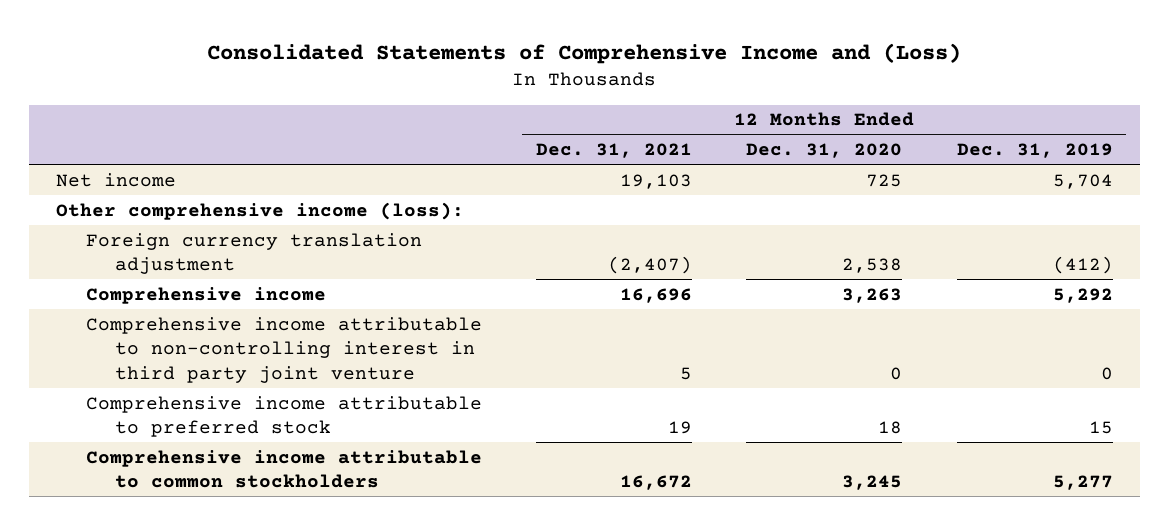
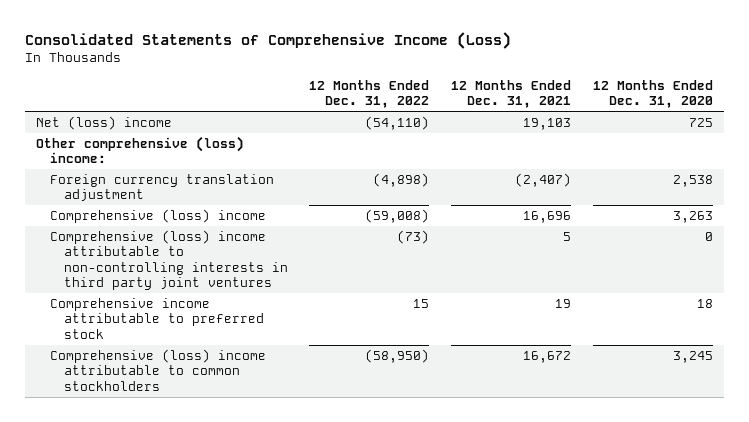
[207,43,962,65] Consolidated Statements of Comprehensive Income and (Loss) -> [24,31,511,49] Consolidated Statements of Comprehensive Income (Loss)
[956,143,1113,159] Dec. 31, 2019 -> none
none -> [309,80,430,109] 12 Months Ended Dec. 31, 2022
[56,172,177,187] Net income -> [35,116,172,131] Net (loss) income
[56,201,465,220] Other comprehensive income (loss): -> [35,136,244,164] Other comprehensive (loss) income:
[85,286,326,304] Comprehensive income -> [49,209,266,224] Comprehensive (loss) income
[85,316,482,383] Comprehensive income attributable to non-controlling interest in third party joint venture -> [49,230,288,290] Comprehensive (loss) income attributable to non-controlling interests in third party joint ventures
[85,449,482,489] Comprehensive income attributable to common stockholders -> [49,349,266,391] Comprehensive (loss) income attributable to common stockholders

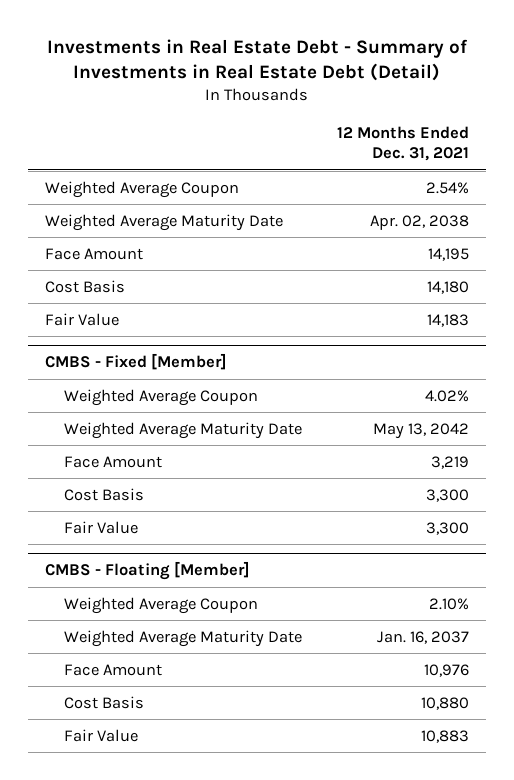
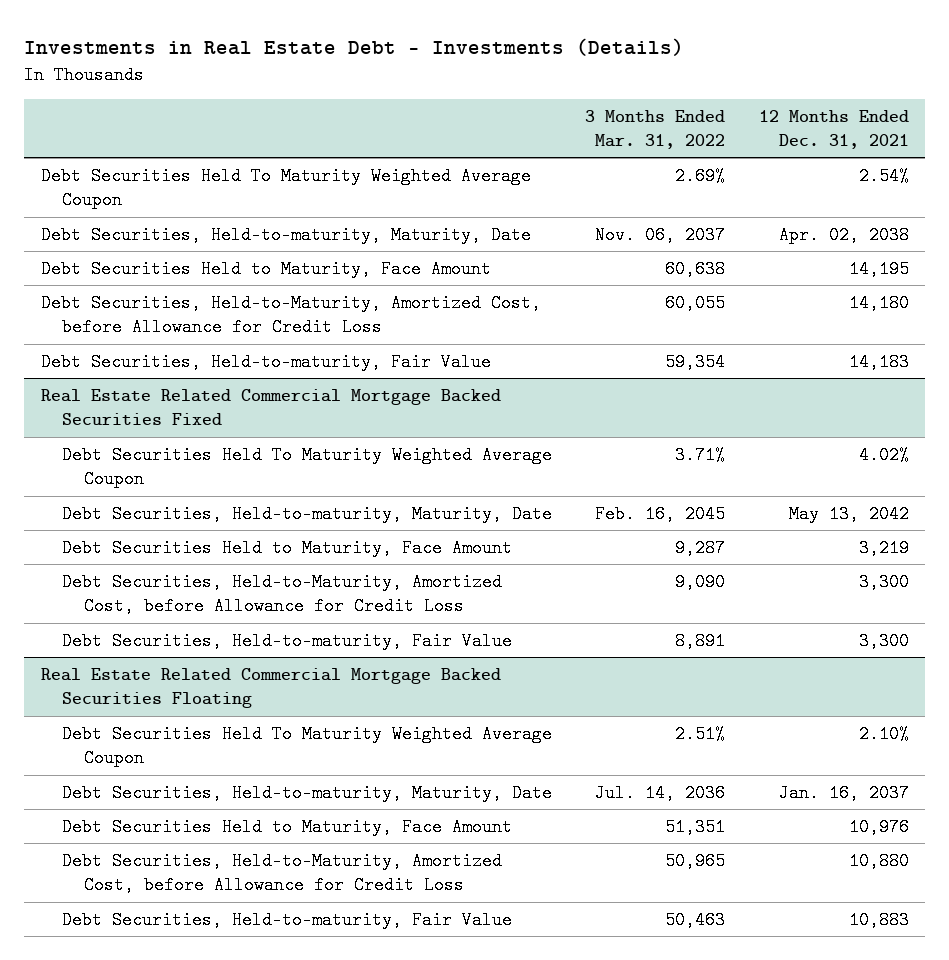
[47,39,469,82] Investments in Real Estate Debt - Summary of Investments in Real Estate Debt (Detail) -> [24,37,685,56] Investments in Real Estate Debt - Investments (Details)
none -> [585,109,726,150] 3 Months Ended Mar. 31, 2022
[45,353,228,371] CMBS - Fixed [Member] -> none
[45,561,251,581] CMBS - Floating [Member] -> none
[45,180,240,198] Weighted Average Coupon -> [40,167,531,210] Debt Securities Held To Maturity Weighted Average Coupon
[45,213,284,231] Weighted Average Maturity Date -> [40,226,531,245] Debt Securities, Held-to-maturity, Maturity, Date
[45,247,144,260] Face Amount -> [40,260,491,279] Debt Securities Held to Maturity, Face Amount
[45,279,126,293] Cost Basis -> [40,294,541,337] Debt Securities, Held-to-Maturity, Amortized Cost, before Allowance for Credit Loss
[45,312,120,326] Fair Value -> [40,353,491,372] Debt Securities, Held-to-maturity, Fair Value
none -> [40,389,501,426] Real Estate Related Commercial Mortgage Backed Securities Fixed
[64,388,259,406] Weighted Average Coupon -> [62,446,553,489] Debt Securities Held To Maturity Weighted Average Coupon
[64,421,303,439] Weighted Average Maturity Date -> [62,505,553,524] Debt Securities, Held-to-maturity, Maturity, Date
[64,455,163,468] Face Amount -> [62,539,513,558] Debt Securities Held to Maturity, Face Amount
[64,487,145,501] Cost Basis -> [62,573,503,616] Debt Securities, Held-to-Maturity, Amortized Cost, before Allowance for Credit Loss
[64,520,139,534] Fair Value -> [62,632,513,651] Debt Securities, Held-to-maturity, Fair Value
none -> [40,668,501,709] Real Estate Related Commercial Mortgage Backed Securities Floating
[64,596,259,614] Weighted Average Coupon -> [62,725,553,768] Debt Securities Held To Maturity Weighted Average Coupon
[64,629,303,647] Weighted Average Maturity Date -> [62,784,553,803] Debt Securities, Held-to-maturity, Maturity, Date
[64,663,163,676] Face Amount -> [62,818,513,837] Debt Securities Held to Maturity, Face Amount
[64,695,145,709] Cost Basis -> [62,852,503,895] Debt Securities, Held-to-Maturity, Amortized Cost, before Allowance for Credit Loss
[64,728,139,742] Fair Value -> [62,911,513,930] Debt Securities, Held-to-maturity, Fair Value

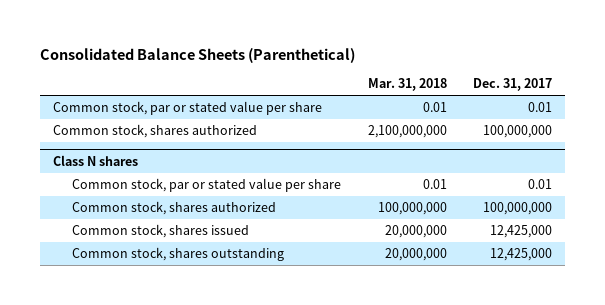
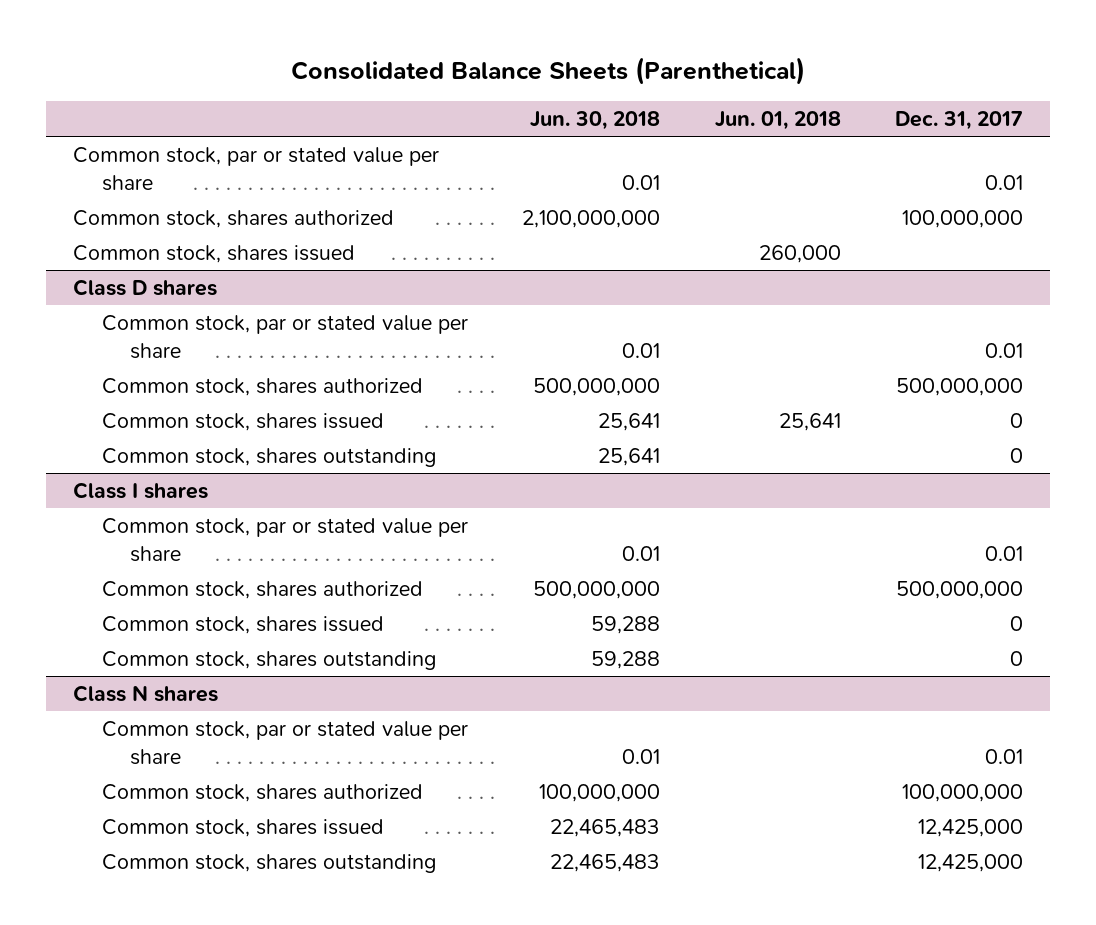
[367,78,447,92] Mar. 31, 2018 -> none
none -> [530,111,661,131] Jun. 30, 2018
none -> [714,111,841,131] Jun. 01, 2018
none -> [72,245,355,264] Common stock, shares issued
none -> [72,279,217,297] Class D shares
none -> [101,315,468,359] Common stock, par or stated value per share
none -> [101,378,423,397] Common stock, shares authorized
none -> [101,413,384,432] Common stock, shares issued
none -> [101,448,436,468] Common stock, shares outstanding
none -> [72,482,208,500] Class I shares
none -> [101,518,468,562] Common stock, par or stated value per share
none -> [101,581,423,600] Common stock, shares authorized
none -> [101,616,384,635] Common stock, shares issued
none -> [101,651,436,671] Common stock, shares outstanding

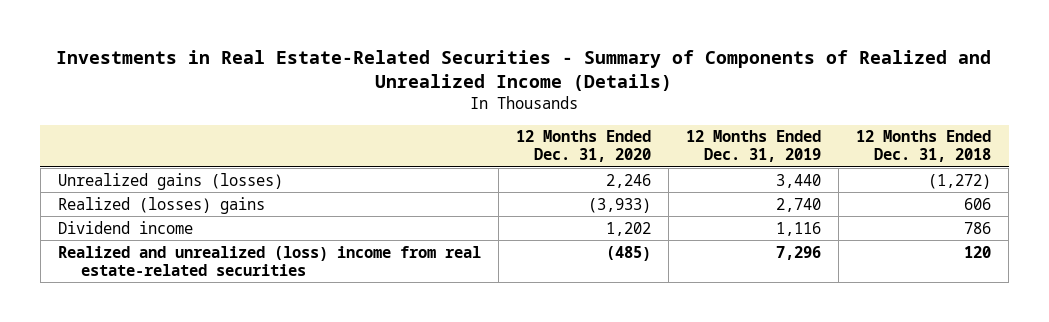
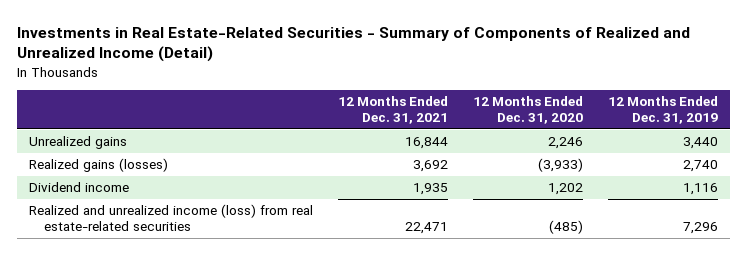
[56,50,992,92] Investments in Real Estate-Related Securities - Summary of Components of Realized and Unrealized Income (Details) -> [16,26,690,63] Investments in Real Estate-Related Securities - Summary of Components of Realized and Unrealized Income (Detail)
[856,130,992,163] 12 Months Ended Dec. 31, 2018 -> none
none -> [338,96,449,125] 12 Months Ended Dec. 31, 2021
[57,172,283,190] Unrealized gains (losses) -> [29,136,128,150] Unrealized gains
[57,196,265,214] Realized (losses) gains -> [29,158,169,173] Realized gains (losses)
[57,245,481,276] Realized and unrealized (loss) income from real estate-related securities -> [29,204,314,232] Realized and unrealized income (loss) from real estate-related securities

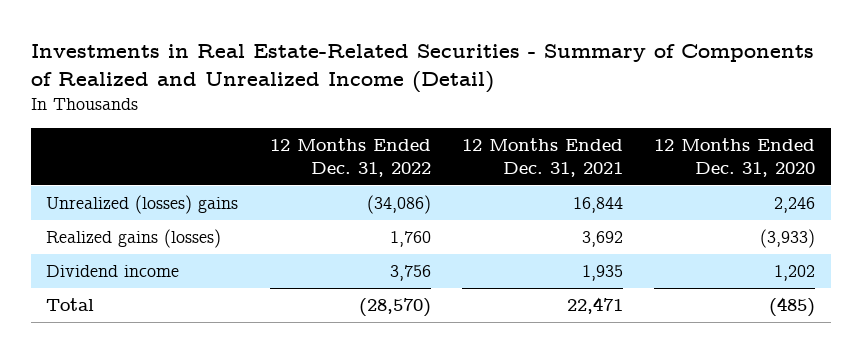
[607,96,718,125] 12 Months Ended Dec. 31, 2019 -> none
none -> [269,138,431,177] 12 Months Ended Dec. 31, 2022
[29,136,128,150] Unrealized gains -> [46,195,239,215] Unrealized (losses) gains
[29,204,314,232] Realized and unrealized income (loss) from real estate-related securities -> [46,298,95,312] Total

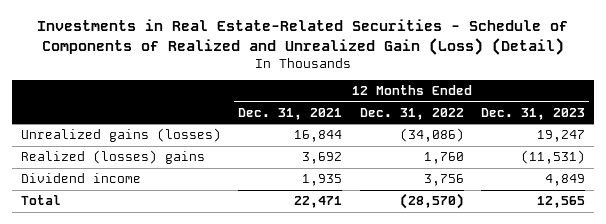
[30,44,814,93] Investments in Real Estate-Related Securities - Summary of Components of Realized and Unrealized Income (Detail) -> [36,19,568,55] Investments in Real Estate-Related Securities - Schedule of Components of Realized and Unrealized Gain (Loss) (Detail)
[654,138,816,177] 12 Months Ended Dec. 31, 2020 -> none
none -> [480,107,585,120] Dec. 31, 2023
[46,195,239,215] Unrealized (losses) gains -> [20,128,221,143] Unrealized gains (losses)
[46,229,222,249] Realized gains (losses) -> [20,150,205,165] Realized (losses) gains

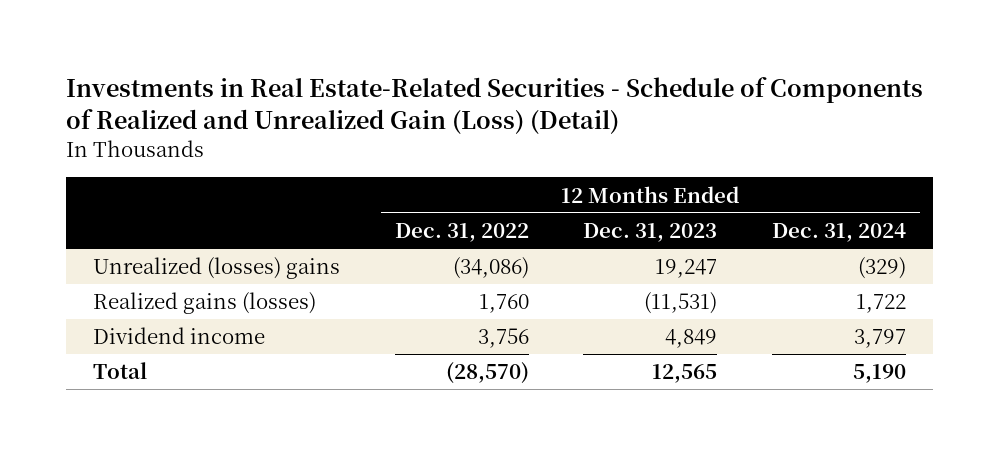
[238,107,343,120] Dec. 31, 2021 -> none
none -> [772,222,907,242] Dec. 31, 2024
[20,128,221,143] Unrealized gains (losses) -> [93,257,341,280] Unrealized (losses) gains
[20,150,205,165] Realized (losses) gains -> [93,292,317,315] Realized gains (losses)

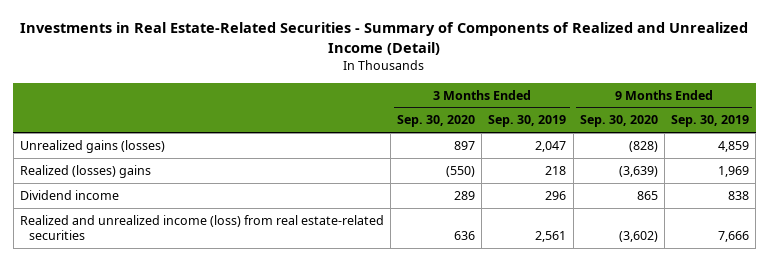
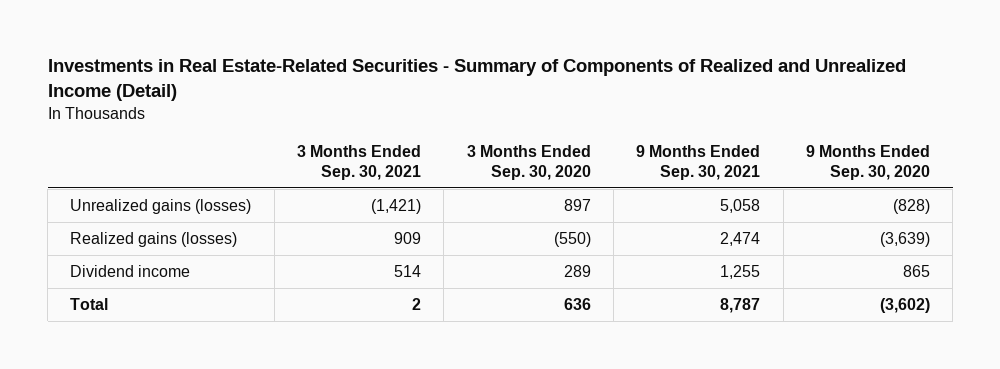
[488,115,567,128] Sep. 30, 2019 -> none
[670,115,749,128] Sep. 30, 2019 -> none
none -> [297,144,422,180] 3 Months Ended Sep. 30, 2021
none -> [636,144,761,180] 9 Months Ended Sep. 30, 2021
[20,164,152,178] Realized (losses) gains -> [70,231,238,247] Realized gains (losses)
[20,214,385,241] Realized and unrealized income (loss) from real estate-related securities -> [70,297,109,310] Total

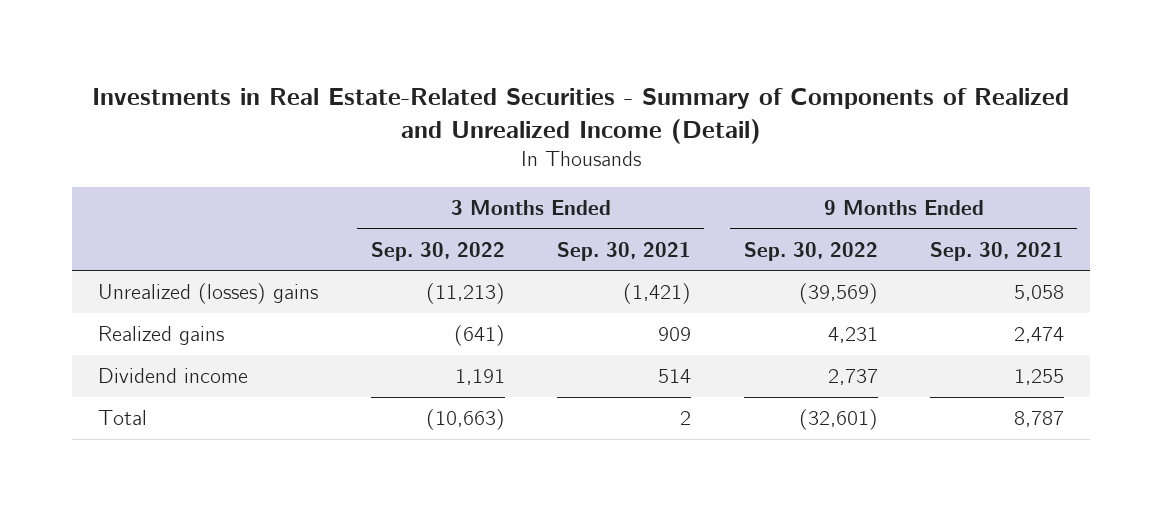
[466,144,591,180] 3 Months Ended Sep. 30, 2020 -> none
[805,144,930,180] 9 Months Ended Sep. 30, 2020 -> none
none -> [370,241,505,261] Sep. 30, 2022
none -> [743,241,878,261] Sep. 30, 2022
[70,198,252,214] Unrealized gains (losses) -> [98,283,319,305] Unrealized (losses) gains
[70,231,238,247] Realized gains (losses) -> [98,326,225,346] Realized gains

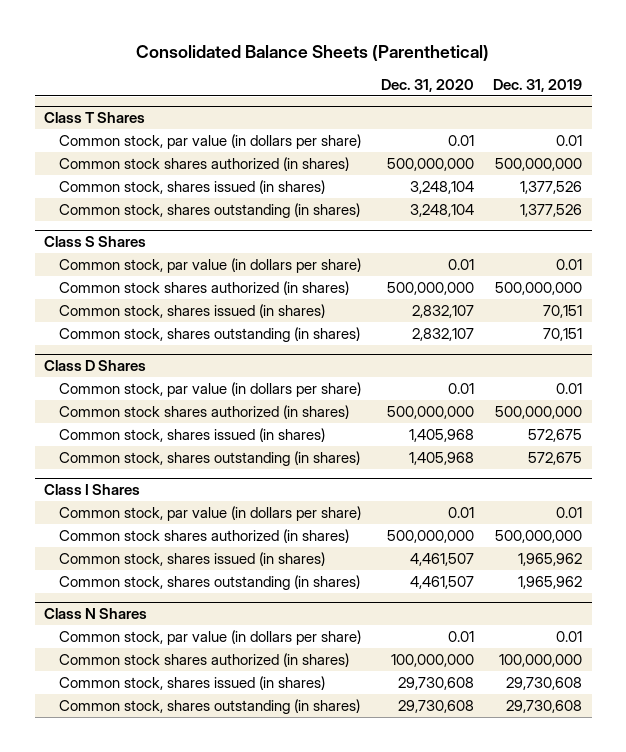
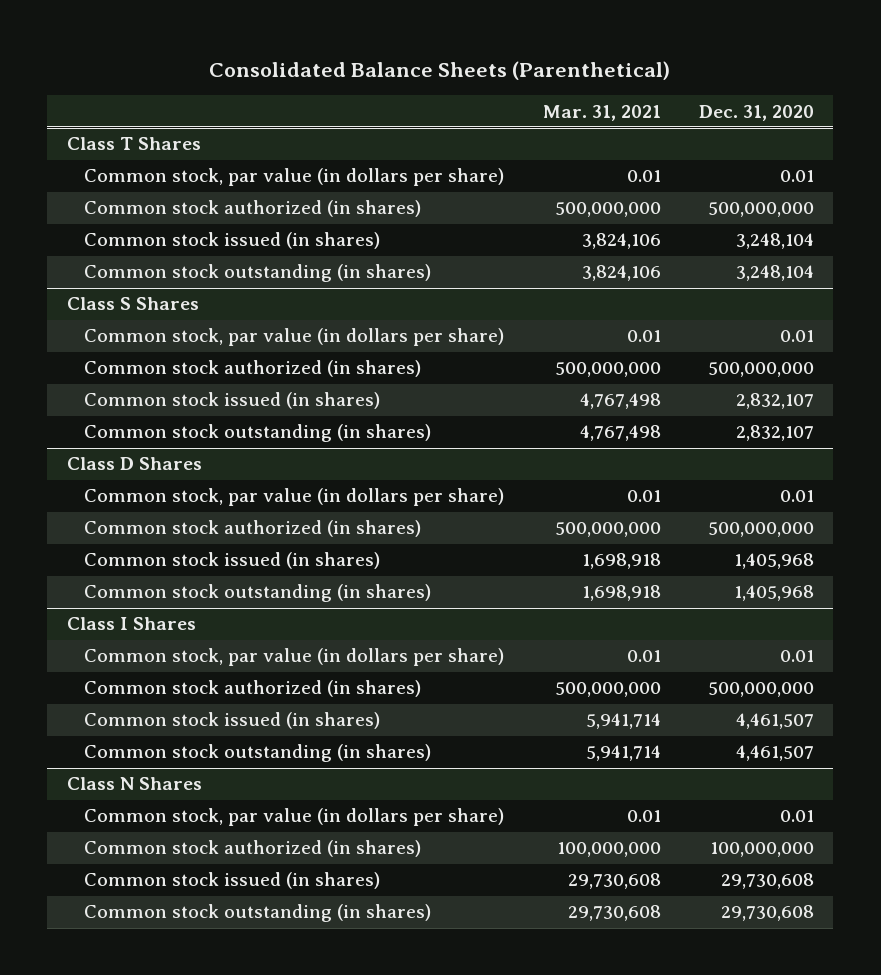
[492,79,582,93] Dec. 31, 2019 -> none
none -> [542,104,661,121] Mar. 31, 2021
[59,156,350,171] Common stock shares authorized (in shares) -> [84,200,422,218] Common stock authorized (in shares)
[59,179,326,194] Common stock, shares issued (in shares) -> [84,232,381,250] Common stock issued (in shares)
[59,202,361,218] Common stock, shares outstanding (in shares) -> [84,264,432,283] Common stock outstanding (in shares)
[59,280,350,295] Common stock shares authorized (in shares) -> [84,360,422,378] Common stock authorized (in shares)
[59,303,326,318] Common stock, shares issued (in shares) -> [84,392,381,410] Common stock issued (in shares)
[59,326,361,342] Common stock, shares outstanding (in shares) -> [84,424,432,443] Common stock outstanding (in shares)
[59,404,350,419] Common stock shares authorized (in shares) -> [84,520,422,538] Common stock authorized (in shares)
[59,427,326,442] Common stock, shares issued (in shares) -> [84,552,381,570] Common stock issued (in shares)
[59,450,361,466] Common stock, shares outstanding (in shares) -> [84,584,432,603] Common stock outstanding (in shares)
[59,528,350,543] Common stock shares authorized (in shares) -> [84,680,422,698] Common stock authorized (in shares)
[59,551,326,566] Common stock, shares issued (in shares) -> [84,712,381,730] Common stock issued (in shares)
[59,574,361,590] Common stock, shares outstanding (in shares) -> [84,744,432,763] Common stock outstanding (in shares)
[59,652,350,667] Common stock shares authorized (in shares) -> [84,840,422,858] Common stock authorized (in shares)
[59,675,326,690] Common stock, shares issued (in shares) -> [84,872,381,890] Common stock issued (in shares)
[59,698,361,714] Common stock, shares outstanding (in shares) -> [84,904,432,923] Common stock outstanding (in shares)

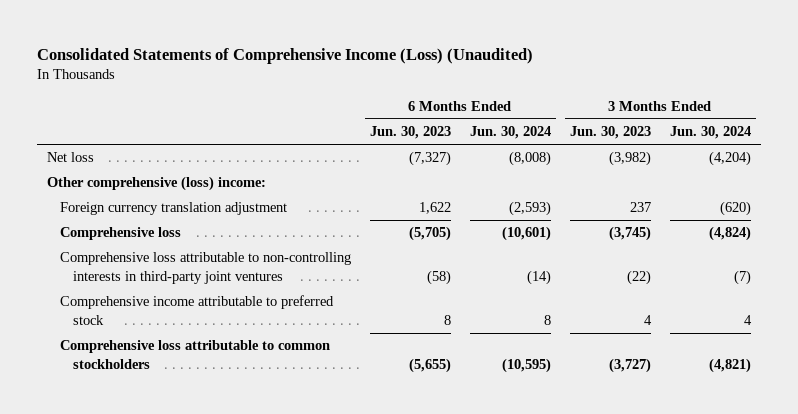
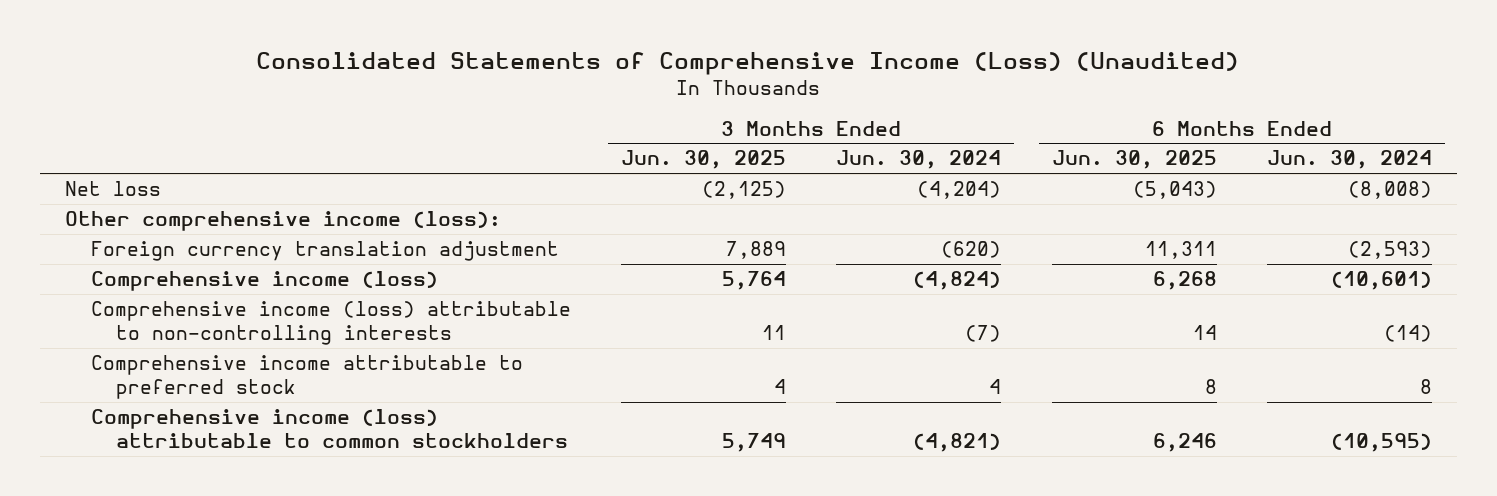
[369,126,451,140] Jun. 30, 2023 -> none
[569,126,651,140] Jun. 30, 2023 -> none
none -> [620,150,786,170] Jun. 30, 2025
none -> [1051,150,1217,170] Jun. 30, 2025
[46,176,266,192] Other comprehensive (loss) income: -> [64,211,501,232] Other comprehensive income (loss):
[59,227,181,241] Comprehensive loss -> [90,271,438,292] Comprehensive income (loss)
[59,252,351,284] Comprehensive loss attributable to non-controlling interests in third-party joint ventures -> [90,301,571,346] Comprehensive income (loss) attributable to non-controlling interests
[59,340,330,369] Comprehensive loss attributable to common stockholders -> [90,409,569,449] Comprehensive income (loss) attributable to common stockholders

